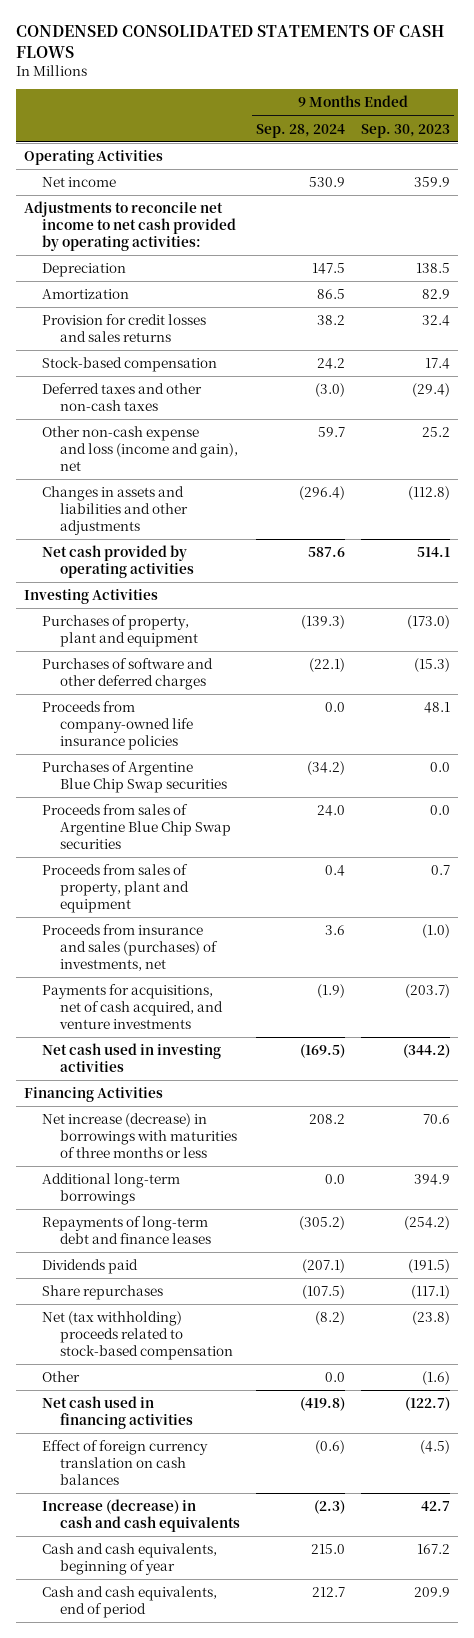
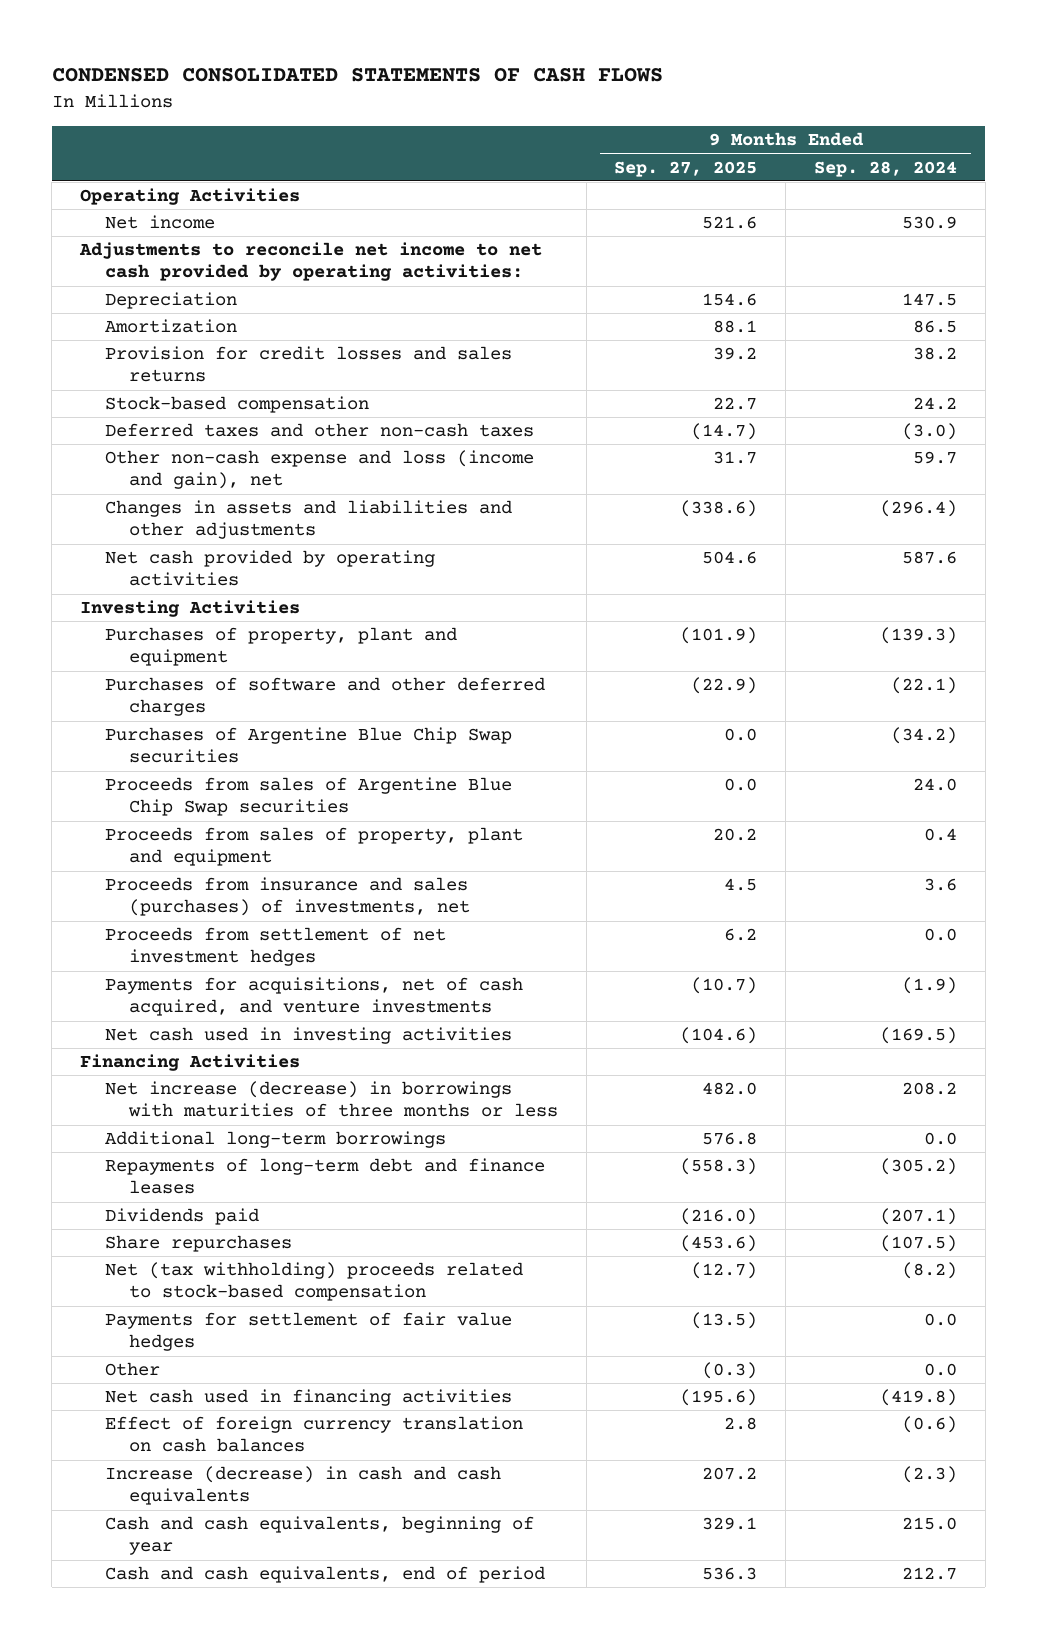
[360,123,450,138] Sep. 30, 2023 -> none
none -> [614,160,758,177] Sep. 27, 2025
[42,701,194,751] Proceeds from company-owned life insurance policies -> none
none -> [104,927,446,967] Proceeds from settlement of net investment hedges
none -> [104,1312,512,1352] Payments for settlement of fair value hedges

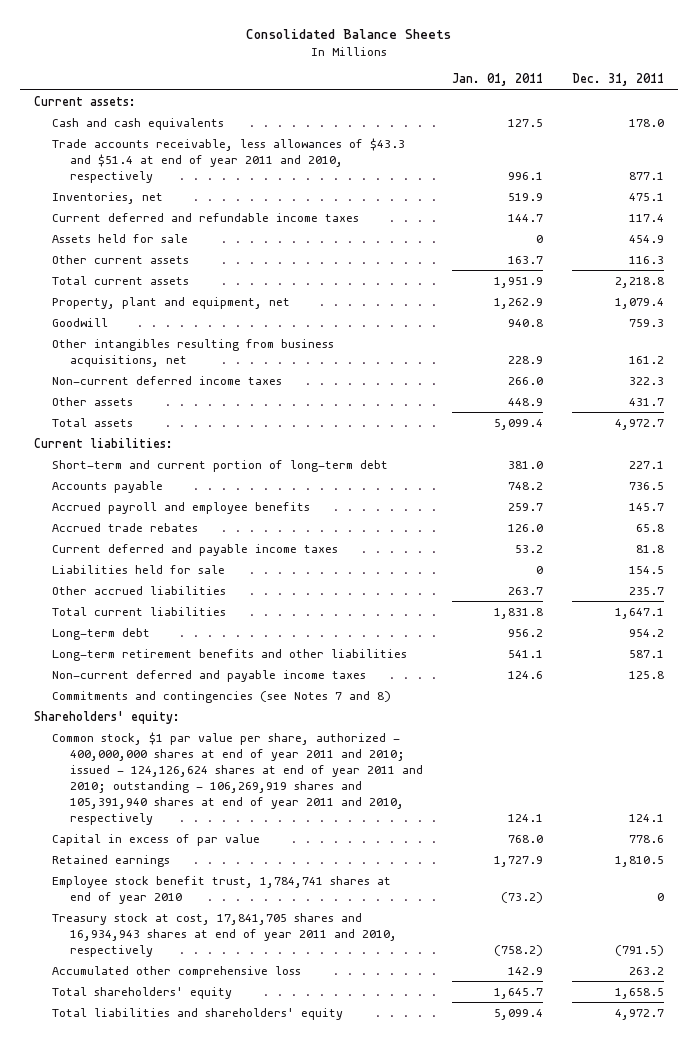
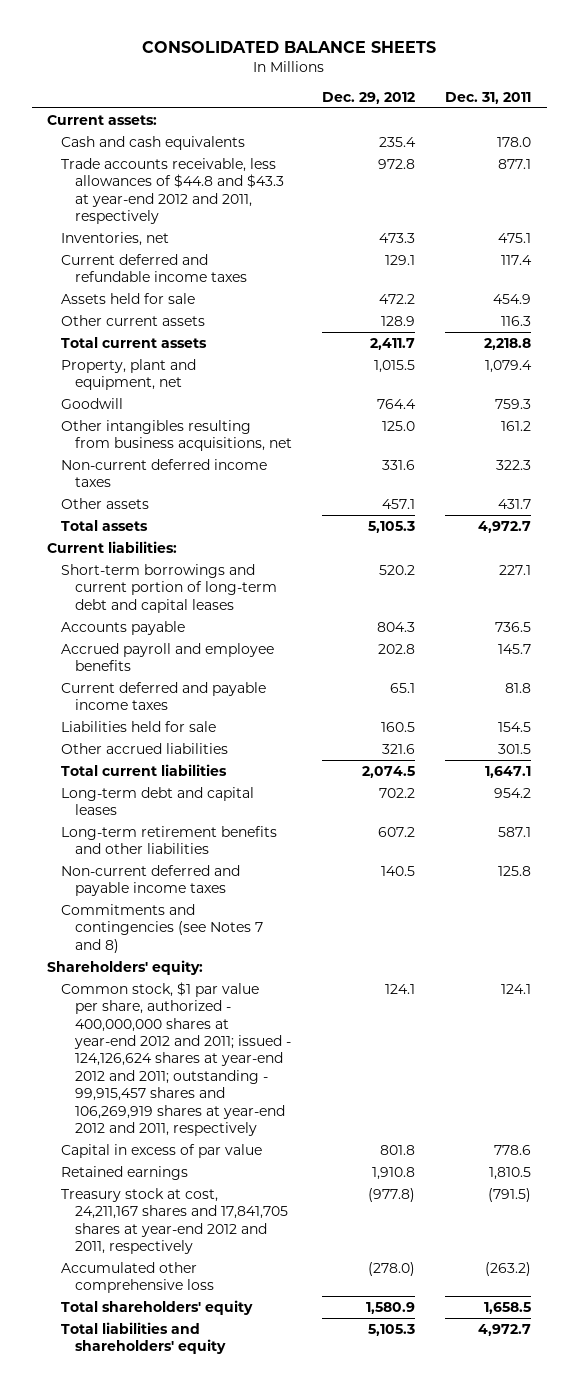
[246,29,452,40] Consolidated Balance Sheets -> [142,41,437,54] CONSOLIDATED BALANCE SHEETS
[451,73,543,87] Jan. 01, 2011 -> none
none -> [322,91,416,104] Dec. 29, 2012
[52,137,406,183] Trade accounts receivable, less allowances of $43.3 and $51.4 at end of year 2011 and 2010, respectively -> [60,157,284,225] Trade accounts receivable, less allowances of $44.8 and $43.3 at year-end 2012 and 2011, respectively
[52,459,389,472] Short-term and current portion of long-term debt -> [60,563,277,613] Short-term borrowings and current portion of long-term debt and capital leases
[52,522,199,532] Accrued trade rebates -> none
[628,586,664,595] 235.7 -> [498,743,532,754] 301.5
[52,627,151,640] Long-term debt -> [60,786,254,816] Long-term debt and capital leases
[52,731,423,825] Common stock, $1 par value per share, authorized - 400,000,000 shares at end of year 2011 and 2010; issued - 124,126,624 shares at end of year 2011 and 2010; outstanding - 106,269,919 shares and 105,391,940 shares at end of year 2011 and 2010, respectively -> [60,981,291,1136] Common stock, $1 par value per share, authorized - 400,000,000 shares at year-end 2012 and 2011; issued - 124,126,624 shares at year-end 2012 and 2011; outstanding - 99,915,457 shares and 106,269,919 shares at year-end 2012 and 2011, respectively
[52,875,392,904] Employee stock benefit trust, 1,784,741 shares at end of year 2010 -> none
[52,912,397,957] Treasury stock at cost, 17,841,705 shares and 16,934,943 shares at end of year 2011 and 2010, respectively -> [60,1187,288,1255] Treasury stock at cost, 24,211,167 shares and 17,841,705 shares at year-end 2012 and 2011, respectively
[628,966,664,975] 263.2 -> [485,1261,532,1276] (263.2)

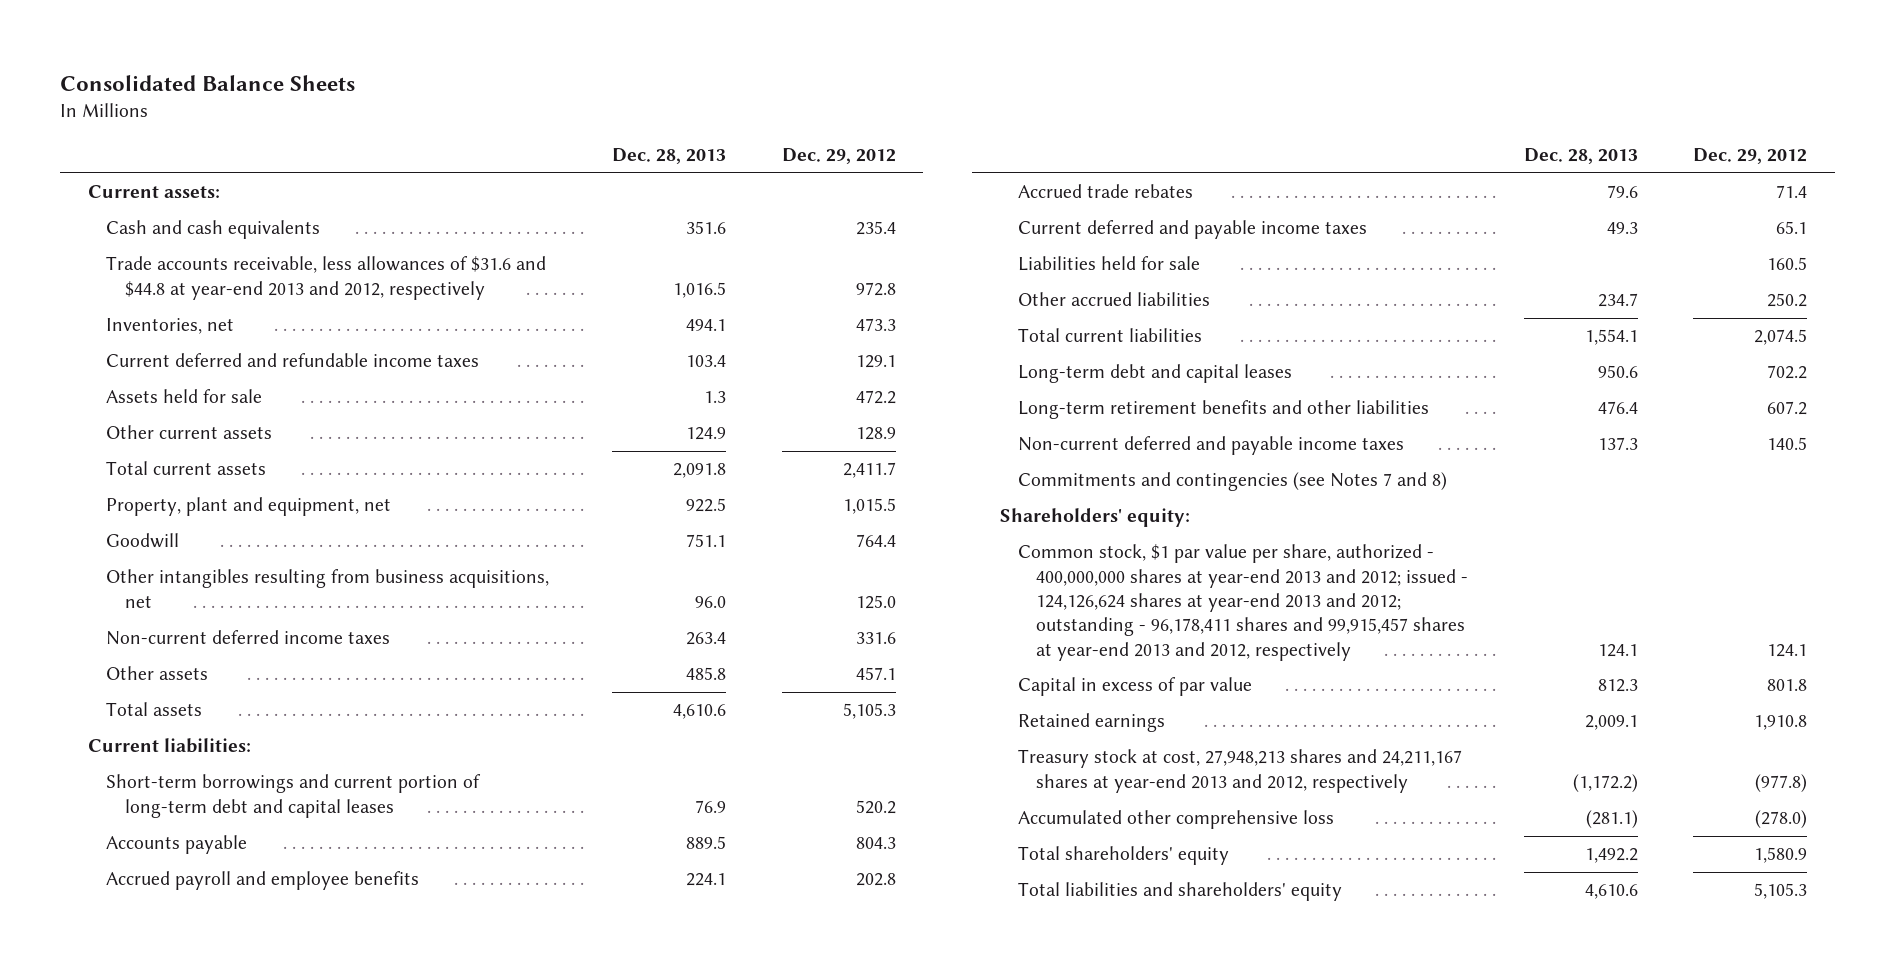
[142,41,437,54] CONSOLIDATED BALANCE SHEETS -> [60,74,356,91] Consolidated Balance Sheets
[445,91,532,104] Dec. 31, 2011 -> none
none -> [612,148,727,165] Dec. 28, 2013
[60,157,284,225] Trade accounts receivable, less allowances of $44.8 and $43.3 at year-end 2012 and 2011, respectively -> [106,256,547,300] Trade accounts receivable, less allowances of $31.6 and $44.8 at year-end 2013 and 2012, respectively
none -> [1018,184,1194,199] Accrued trade rebates
[382,743,416,754] 321.6 -> [1767,293,1808,308] 250.2
[60,981,291,1136] Common stock, $1 par value per share, authorized - 400,000,000 shares at year-end 2012 and 2011; issued - 124,126,624 shares at year-end 2012 and 2011; outstanding - 99,915,457 shares and 106,269,919 shares at year-end 2012 and 2011, respectively -> [1018,544,1469,661] Common stock, $1 par value per share, authorized - 400,000,000 shares at year-end 2013 and 2012; issued - 124,126,624 shares at year-end 2013 and 2012; outstanding - 96,178,411 shares and 99,915,457 shares at year-end 2013 and 2012, respectively
[60,1187,288,1255] Treasury stock at cost, 24,211,167 shares and 17,841,705 shares at year-end 2012 and 2011, respectively -> [1018,749,1463,793] Treasury stock at cost, 27,948,213 shares and 24,211,167 shares at year-end 2013 and 2012, respectively

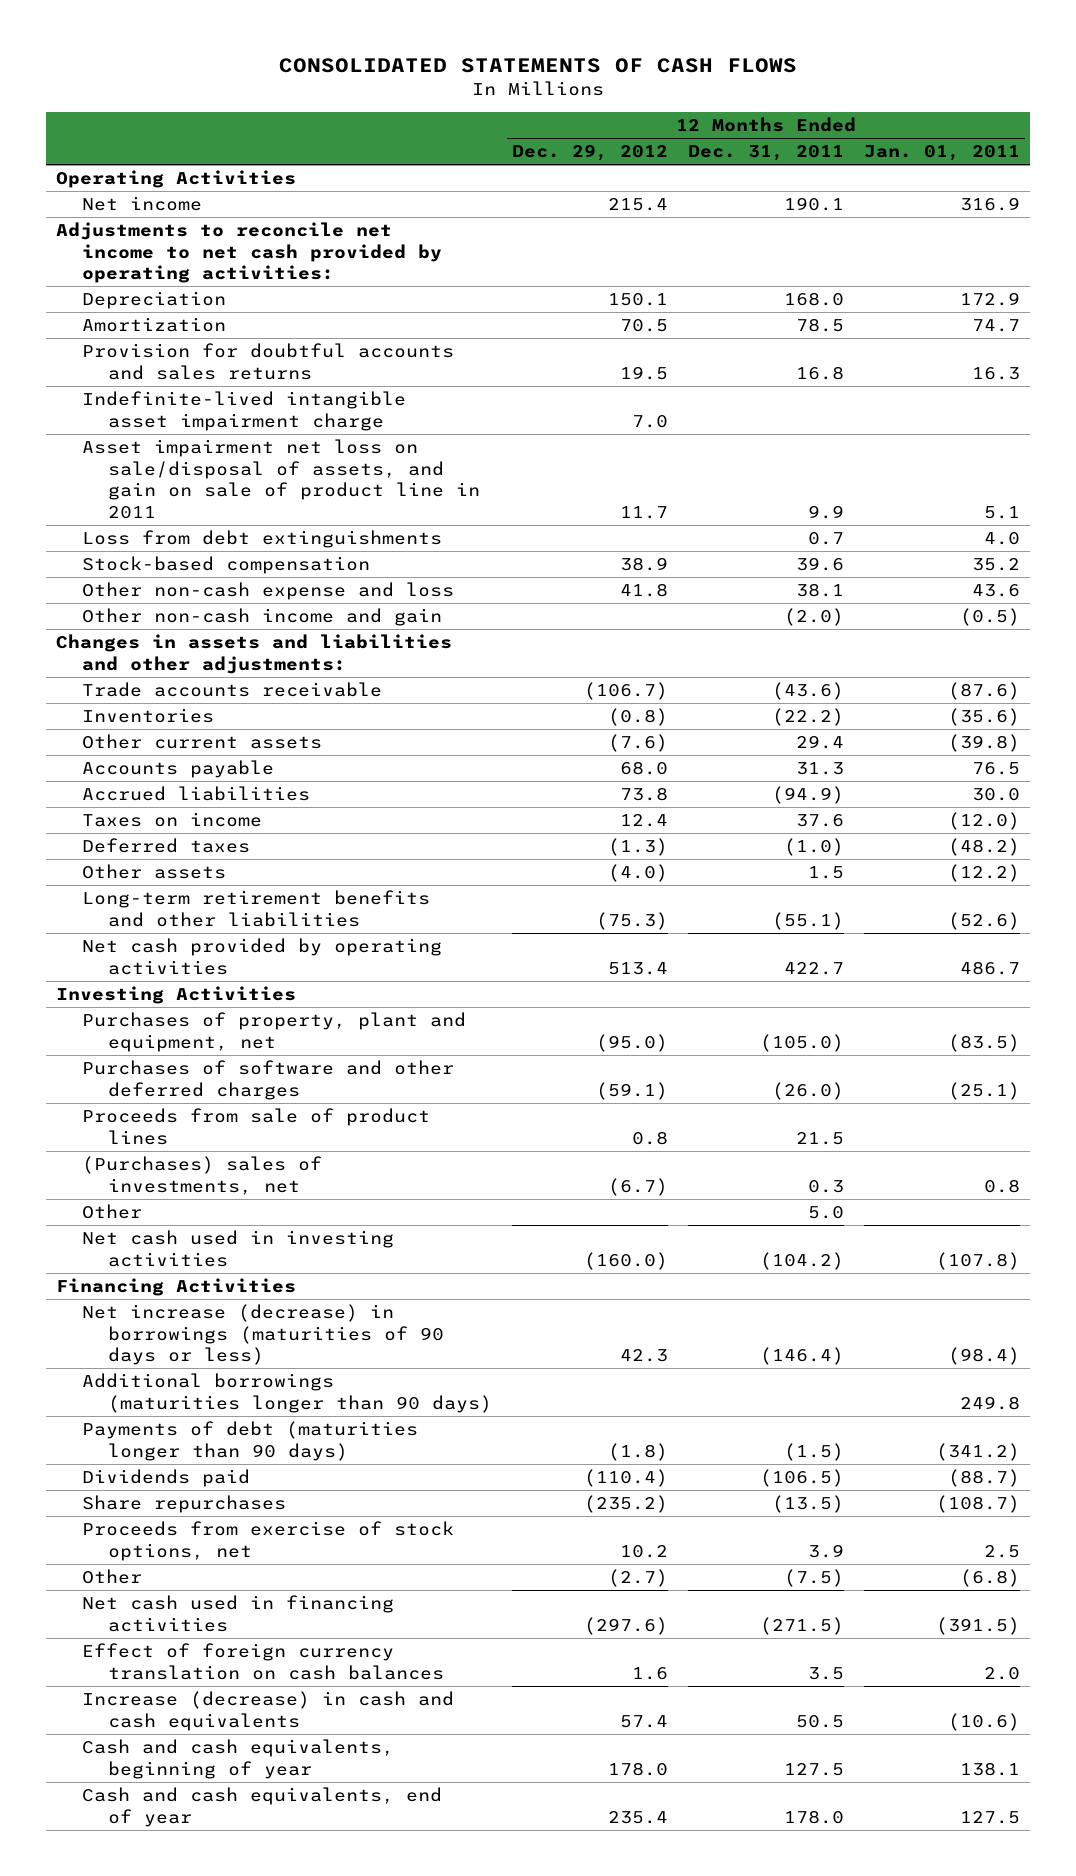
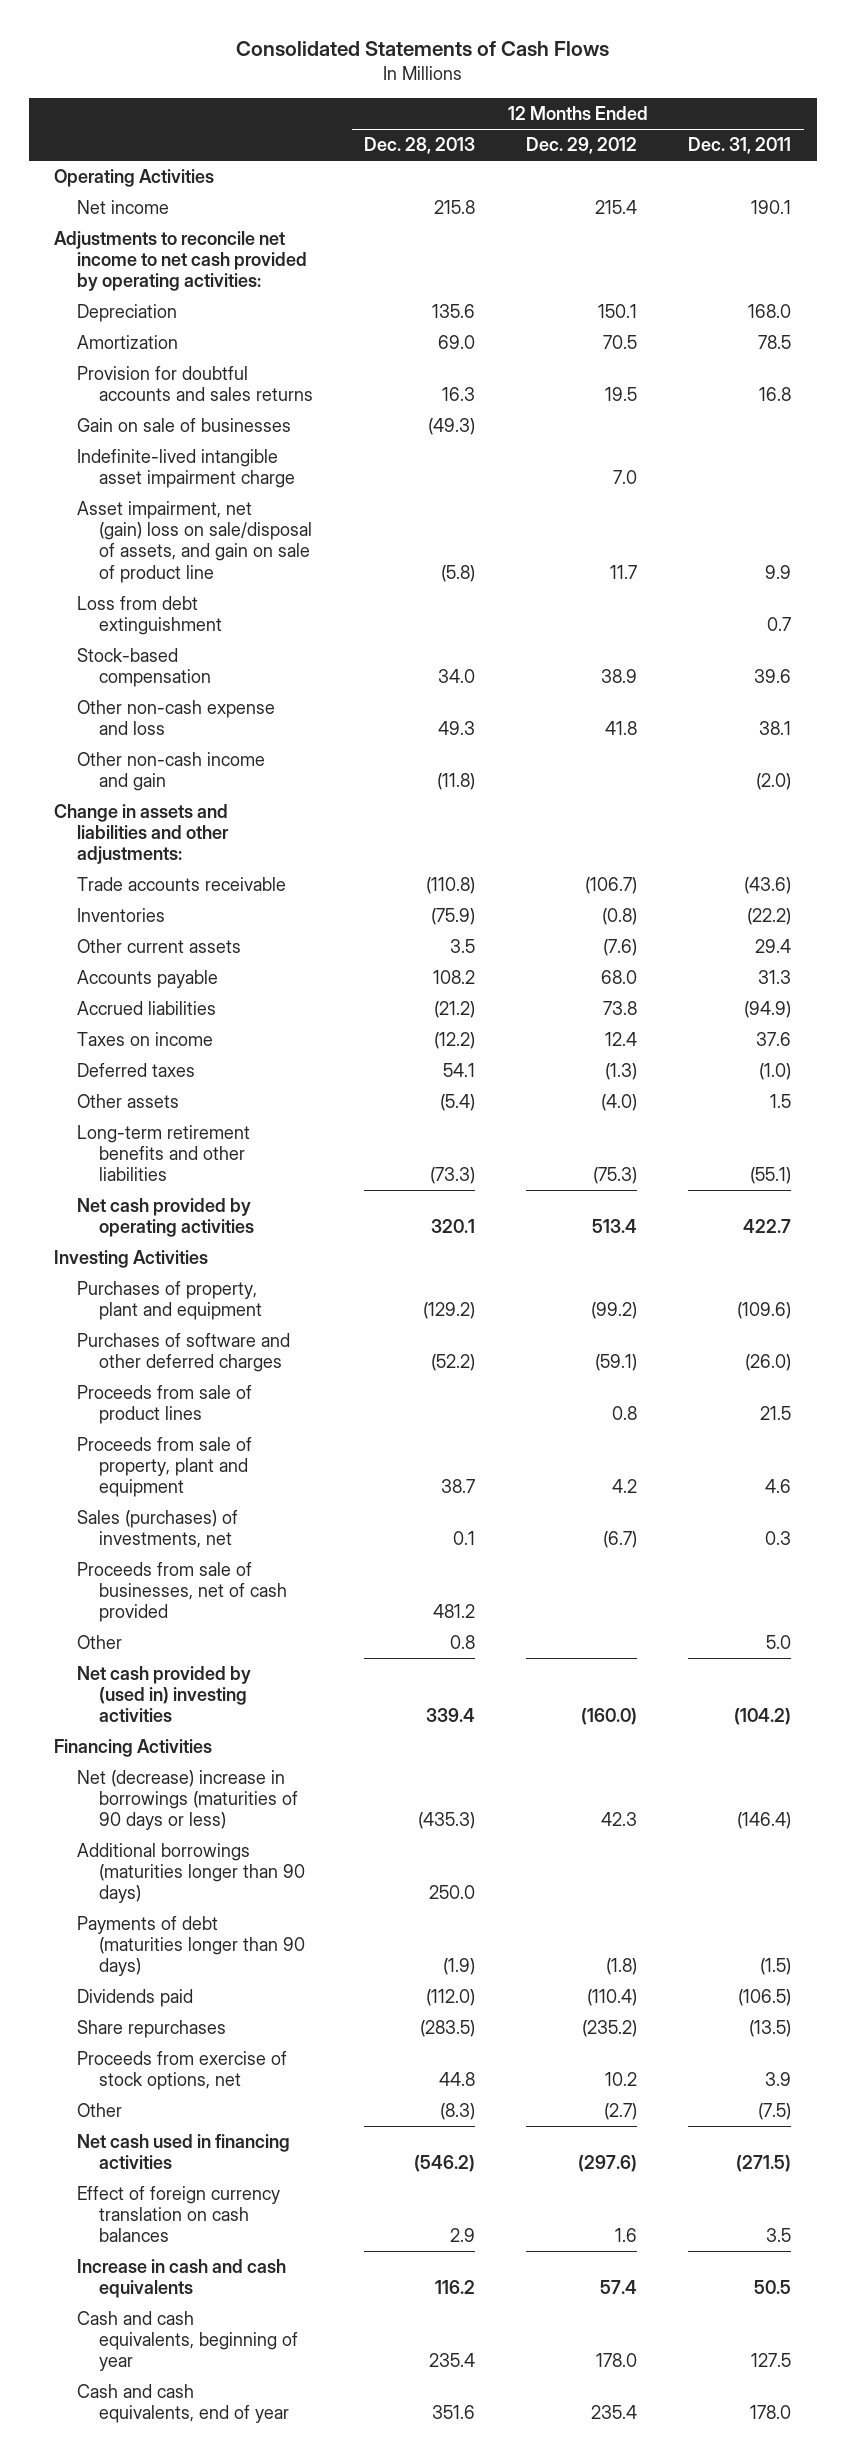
[278,58,797,74] CONSOLIDATED STATEMENTS OF CASH FLOWS -> [235,41,609,57] Consolidated Statements of Cash Flows
[863,145,1020,162] Jan. 01, 2011 -> none
none -> [364,137,476,155] Dec. 28, 2013
none -> [76,417,291,432] Gain on sale of businesses
[81,439,480,519] Asset impairment net loss on sale/disposal of assets, and gain on sale of product line in 2011 -> [76,500,313,583] Asset impairment, net (gain) loss on sale/disposal of assets, and gain on sale of product line
[81,530,442,549] Loss from debt extinguishments -> [76,595,223,636] Loss from debt extinguishment
[55,634,452,674] Changes in assets and liabilities and other adjustments: -> [54,803,229,865] Change in assets and liabilities and other adjustments:
[81,1012,466,1052] Purchases of property, plant and equipment, net -> [76,1280,263,1321] Purchases of property, plant and equipment
[595,1033,668,1052] (95.0) -> [591,1302,638,1320] (99.2)
[759,1033,844,1052] (105.0) -> [737,1302,792,1320] (109.6)
none -> [76,1436,252,1498] Proceeds from sale of property, plant and equipment
[81,1156,322,1195] (Purchases) sales of investments, net -> [76,1509,238,1549] Sales (purchases) of investments, net
none -> [76,1561,288,1623] Proceeds from sale of businesses, net of cash provided
[81,1230,394,1267] Net cash used in investing activities -> [76,1665,251,1723] Net cash provided by (used in) investing activities
[81,1304,444,1366] Net increase (decrease) in borrowings (maturities of 90 days or less) -> [76,1769,299,1831] Net (decrease) increase in borrowings (maturities of 90 days or less)
[81,1691,454,1731] Increase (decrease) in cash and cash equivalents -> [76,2258,286,2299] Increase in cash and cash equivalents

